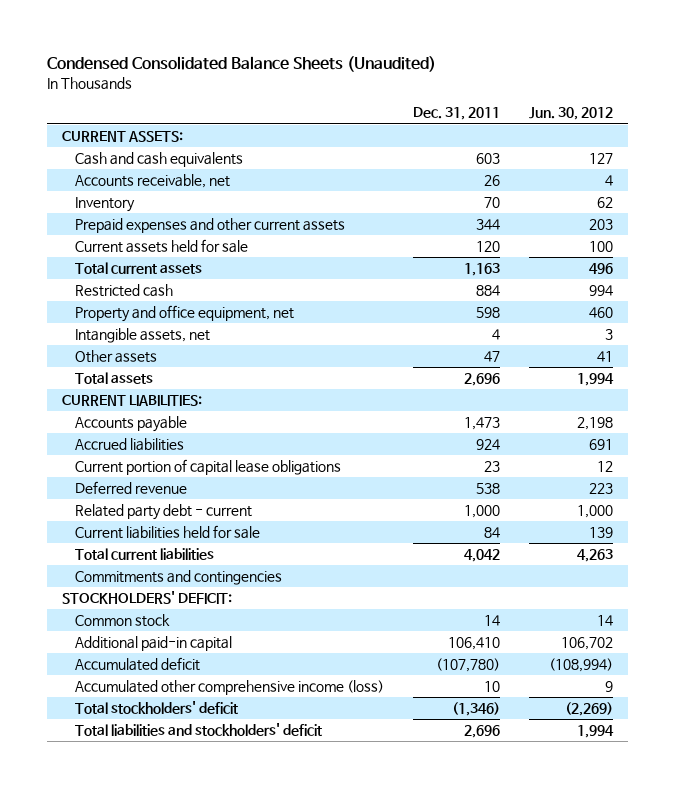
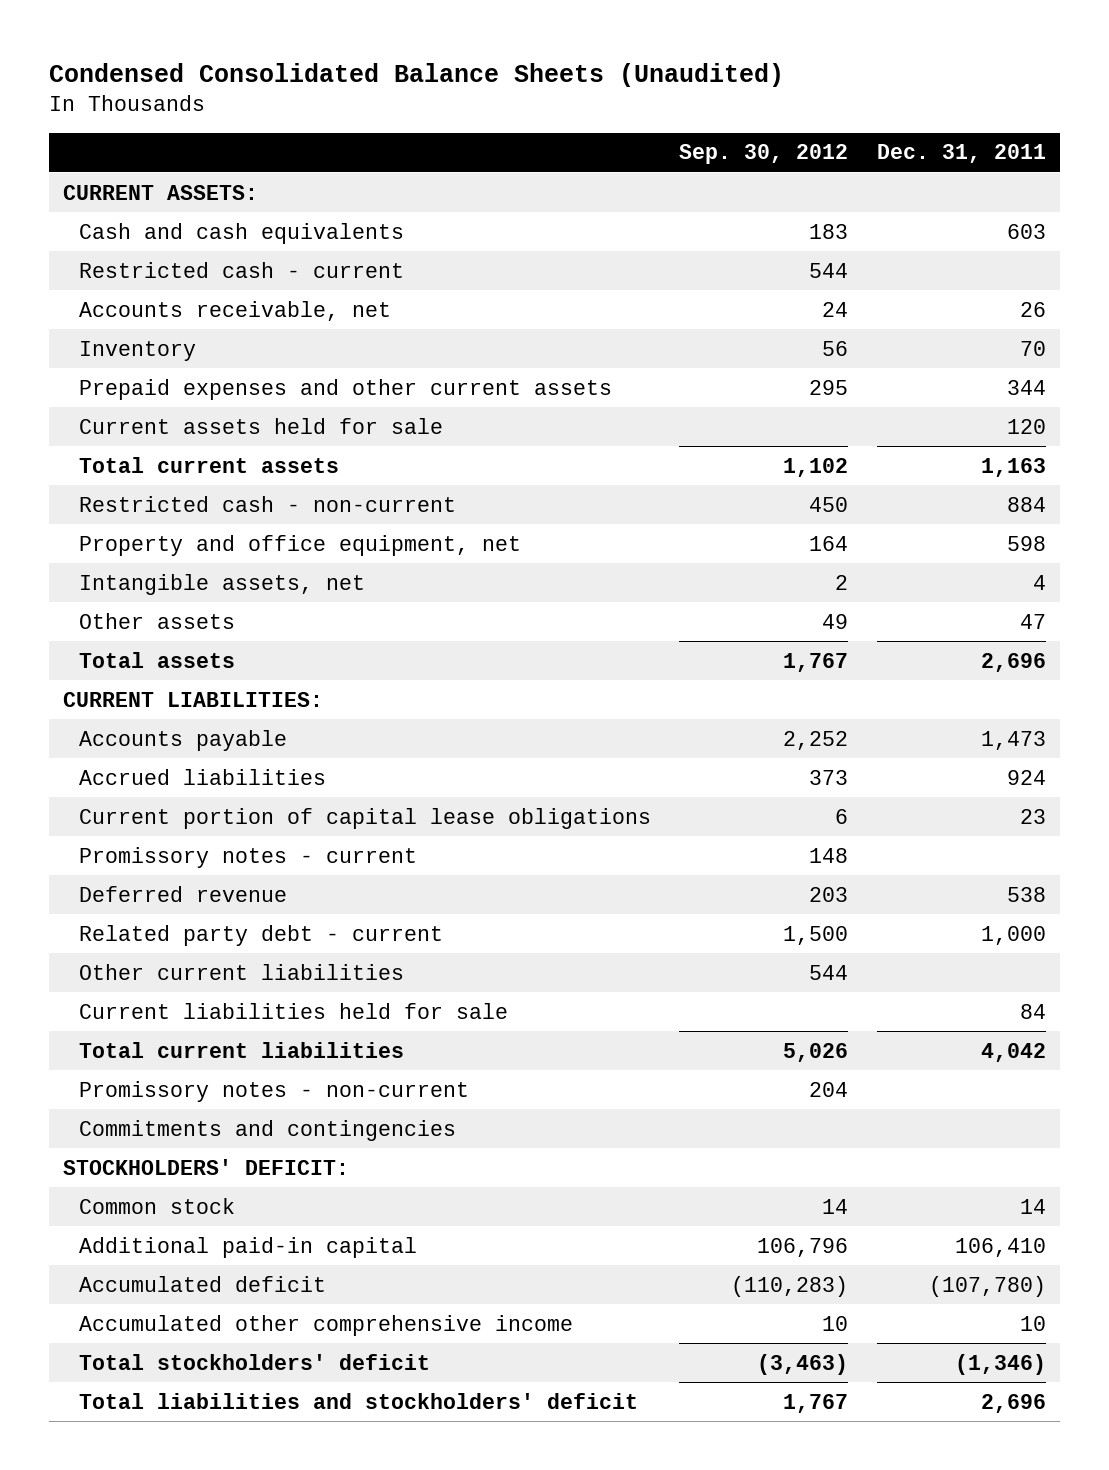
[529,107,614,121] Jun. 30, 2012 -> none
none -> [679,144,849,165] Sep. 30, 2012
none -> [78,261,404,278] Restricted cash - current
[74,284,173,298] Restricted cash -> [78,495,456,512] Restricted cash - non-current
none -> [78,846,417,868] Promissory notes - current
none -> [78,963,404,980] Other current liabilities
none -> [78,1080,469,1102] Promissory notes - non-current
[74,680,384,696] Accumulated other comprehensive income (loss) -> [78,1314,573,1336] Accumulated other comprehensive income

